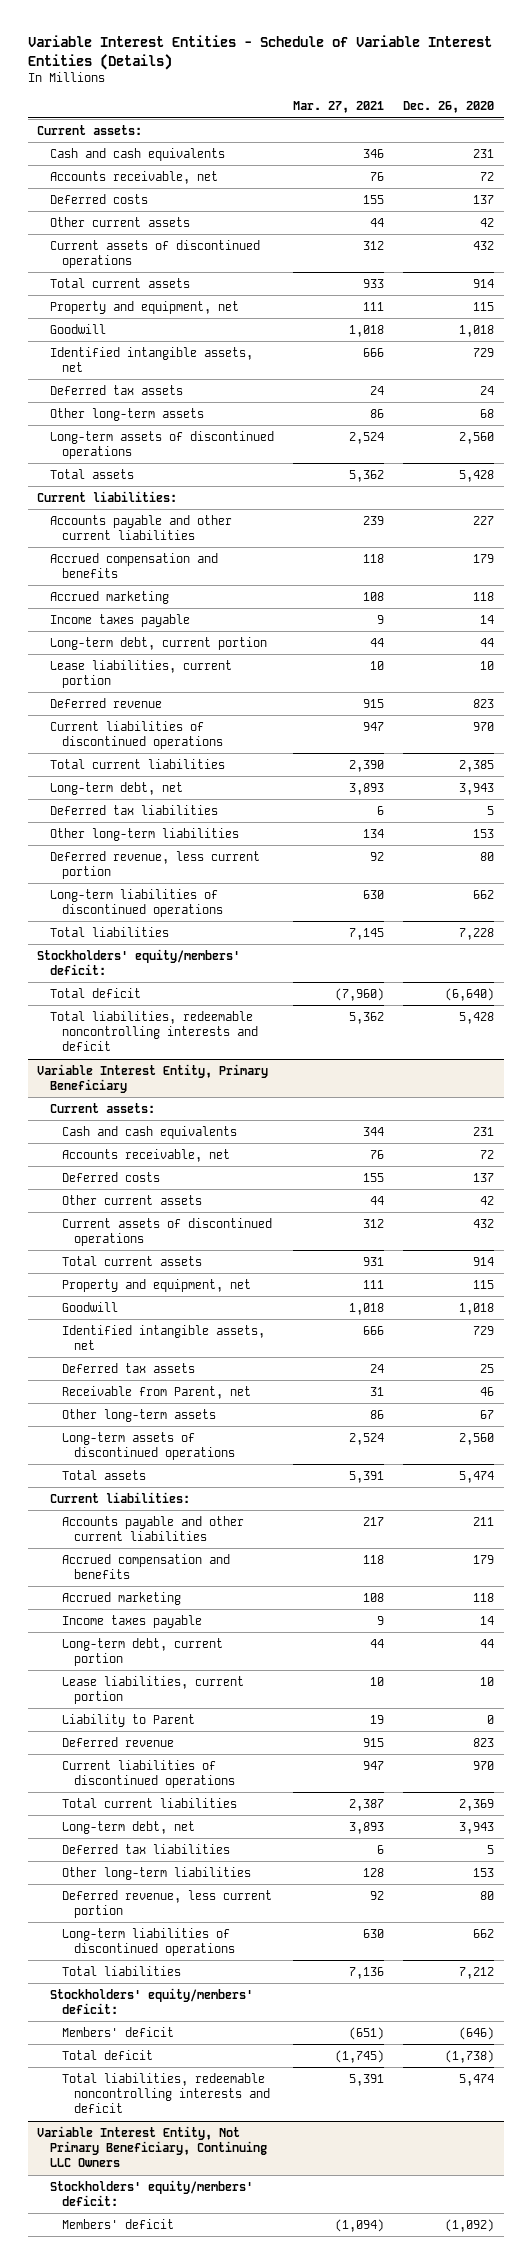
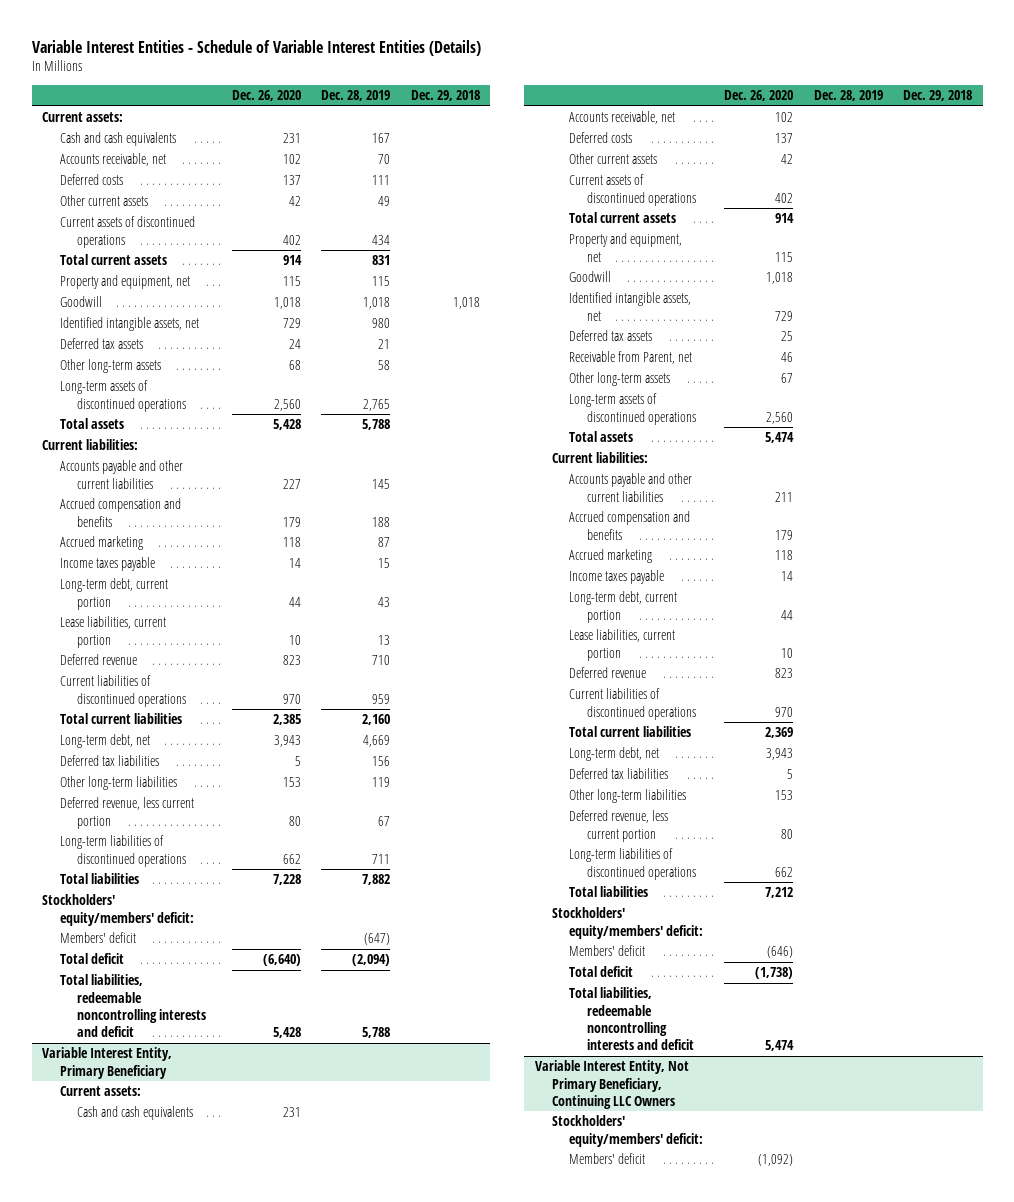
[292,101,384,114] Mar. 27, 2021 -> none
none -> [321,90,391,102] Dec. 28, 2019
none -> [410,90,480,102] Dec. 29, 2018
[480,171,495,181] 72 -> [282,154,301,165] 102
[473,240,495,250] 432 -> [282,234,301,245] 402
none -> [59,932,136,944] Members' deficit
[480,1149,495,1159] 72 -> [774,112,793,123] 102
[473,1218,495,1228] 432 -> [774,192,793,203] 402
[61,1713,195,1727] Liability to Parent -> none

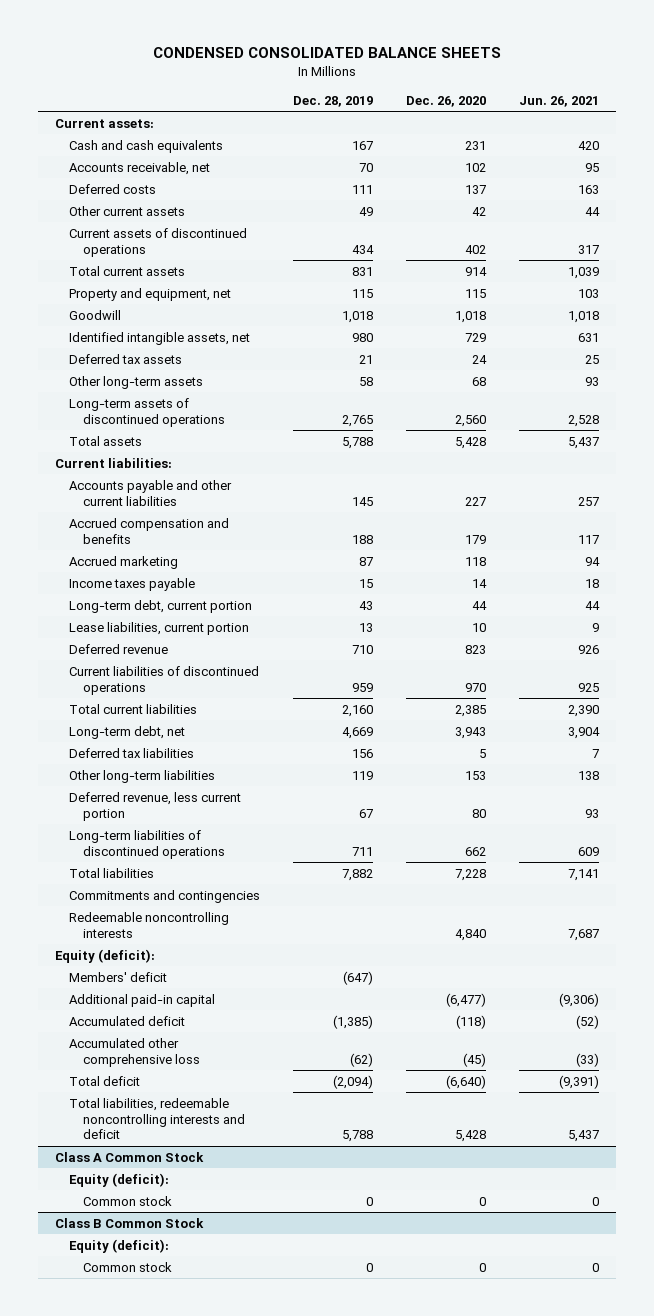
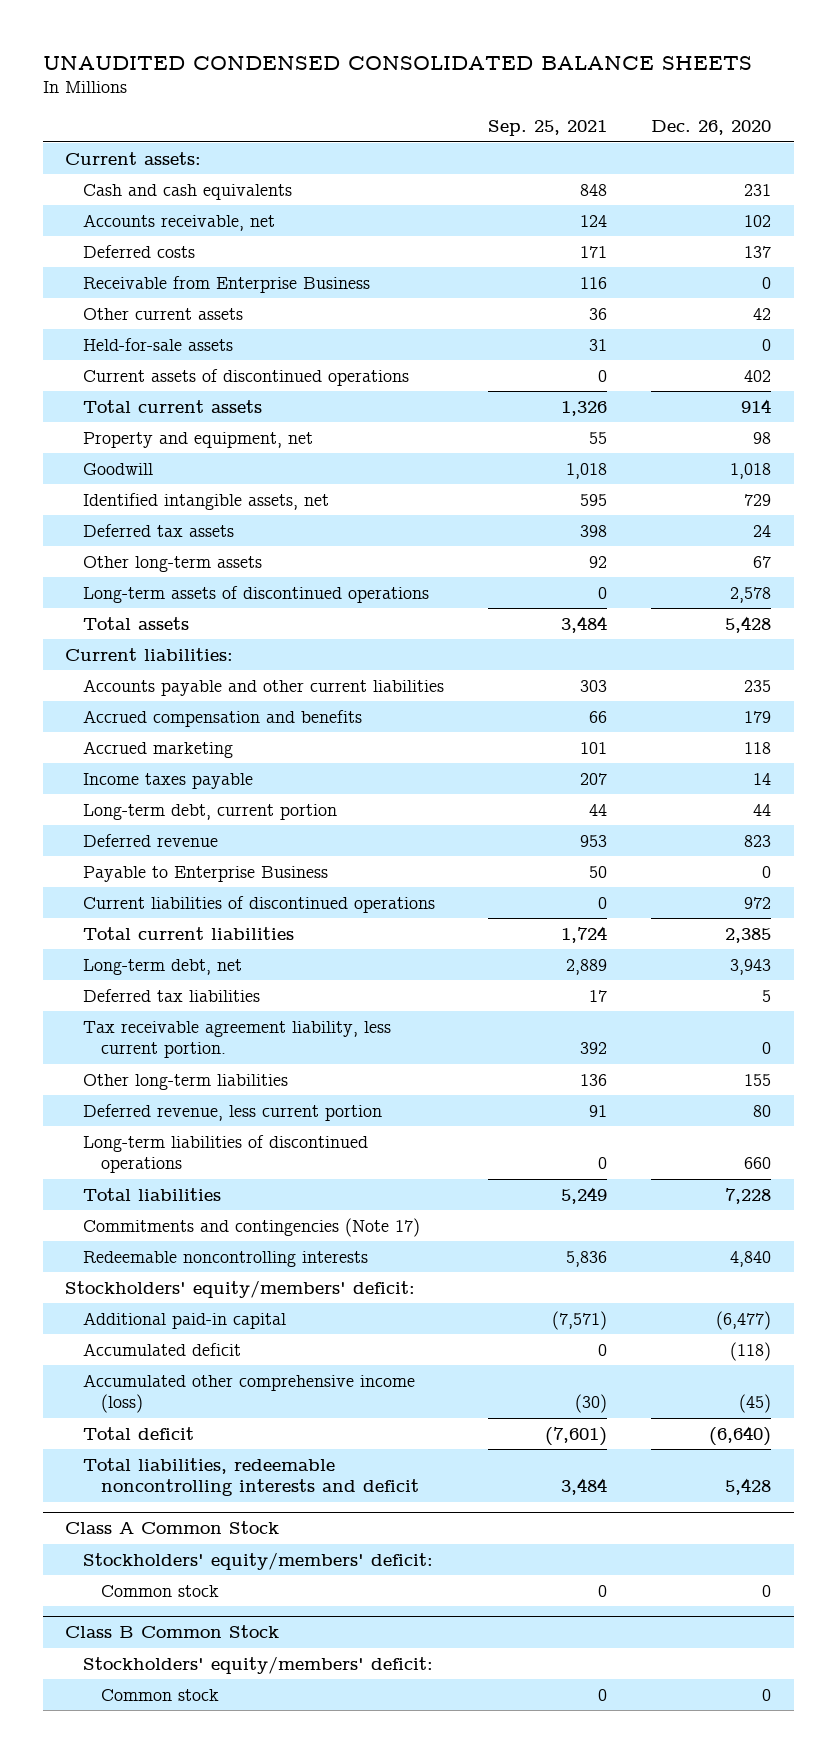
[152,47,501,59] CONDENSED CONSOLIDATED BALANCE SHEETS -> [42,55,752,70] UNAUDITED CONDENSED CONSOLIDATED BALANCE SHEETS
[292,95,373,107] Dec. 28, 2019 -> none
[519,95,600,107] Jun. 26, 2021 -> none
none -> [488,120,608,137] Sep. 25, 2021
none -> [82,275,370,293] Receivable from Enterprise Business
none -> [82,337,233,351] Held-for-sale assets
[465,288,487,298] 115 -> [753,431,772,444] 98
[472,376,487,386] 68 -> [753,555,772,568] 67
[455,414,487,427] 2,560 -> [730,586,772,603] 2,578
[465,496,487,506] 227 -> [744,679,772,692] 235
[68,621,249,635] Lease liabilities, current portion -> none
none -> [82,865,328,882] Payable to Enterprise Business
[465,682,487,692] 970 -> [744,896,772,909] 972
none -> [82,1020,391,1059] Tax receivable agreement liability, less current portion.
[465,770,487,780] 153 -> [744,1073,772,1086] 155
[465,846,487,856] 662 -> [744,1157,772,1170] 660
[68,889,260,903] Commitments and contingencies -> [82,1217,420,1237] Commitments and contingencies (Note 17)
[68,971,167,982] Members' deficit -> none
[54,948,155,963] Equity (deficit): -> [64,1279,415,1298] Stockholders' equity/members' deficit:
[68,1037,200,1067] Accumulated other comprehensive loss -> [82,1373,415,1414] Accumulated other comprehensive income (loss)
[68,1172,169,1187] Equity (deficit): -> [82,1551,433,1570] Stockholders' equity/members' deficit:
[68,1238,169,1253] Equity (deficit): -> [82,1655,433,1674] Stockholders' equity/members' deficit:

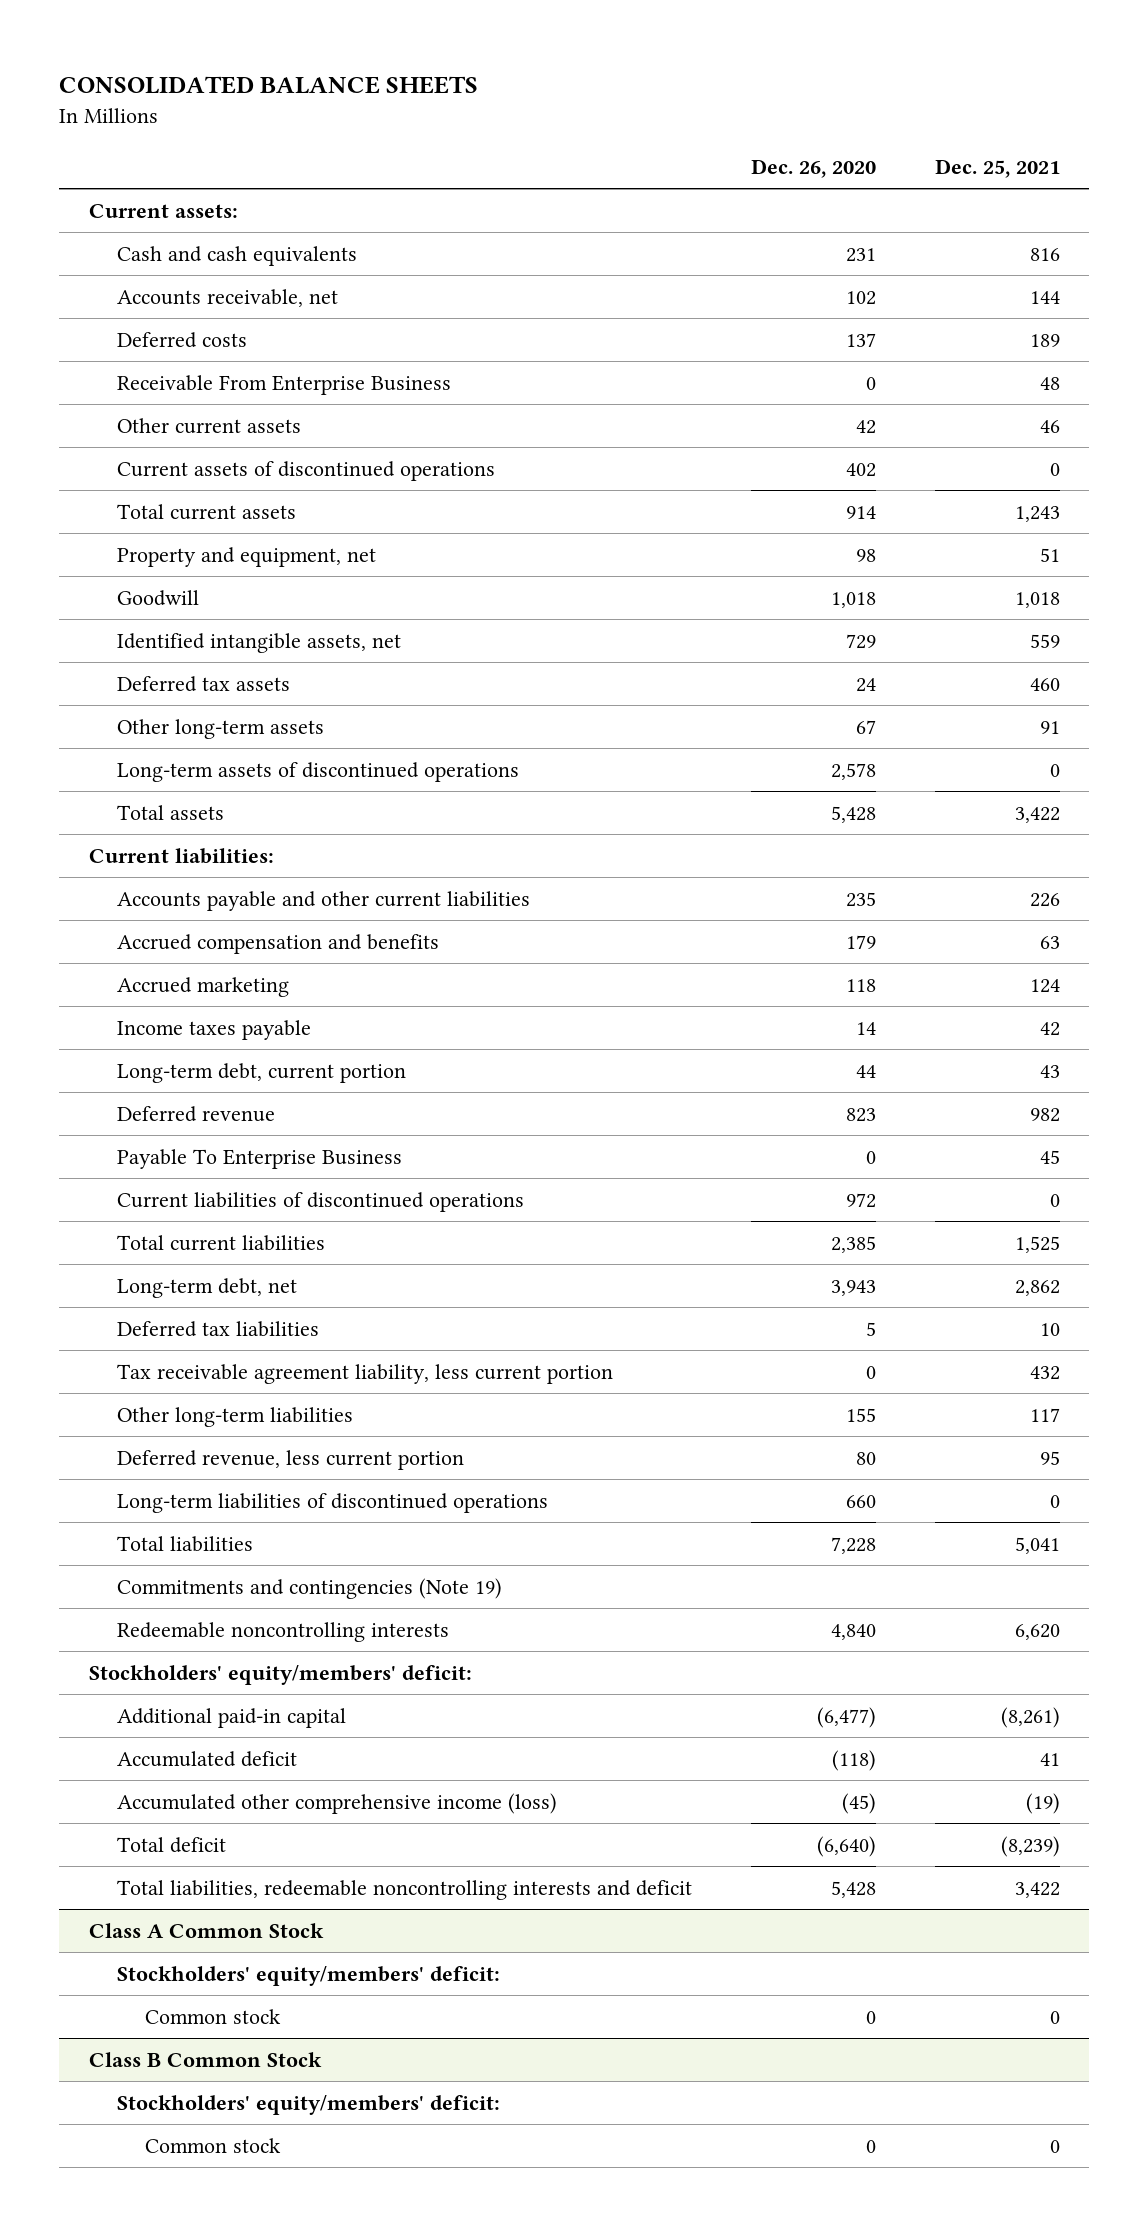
[42,55,752,70] UNAUDITED CONDENSED CONSOLIDATED BALANCE SHEETS -> [59,76,479,95] CONSOLIDATED BALANCE SHEETS
[488,120,608,137] Sep. 25, 2021 -> none
none -> [934,158,1060,178] Dec. 25, 2021
[82,275,370,293] Receivable from Enterprise Business -> [116,374,451,395] Receivable From Enterprise Business
[82,337,233,351] Held-for-sale assets -> none
[82,865,328,882] Payable to Enterprise Business -> [116,1148,402,1169] Payable To Enterprise Business
[82,1020,391,1059] Tax receivable agreement liability, less current portion. -> [116,1363,613,1384] Tax receivable agreement liability, less current portion
[82,1217,420,1237] Commitments and contingencies (Note 17) -> [116,1577,502,1599] Commitments and contingencies (Note 19)

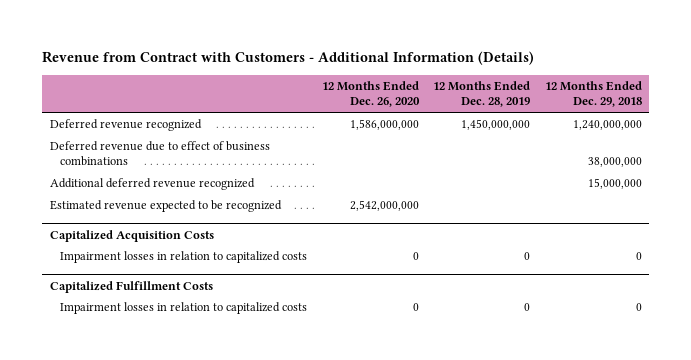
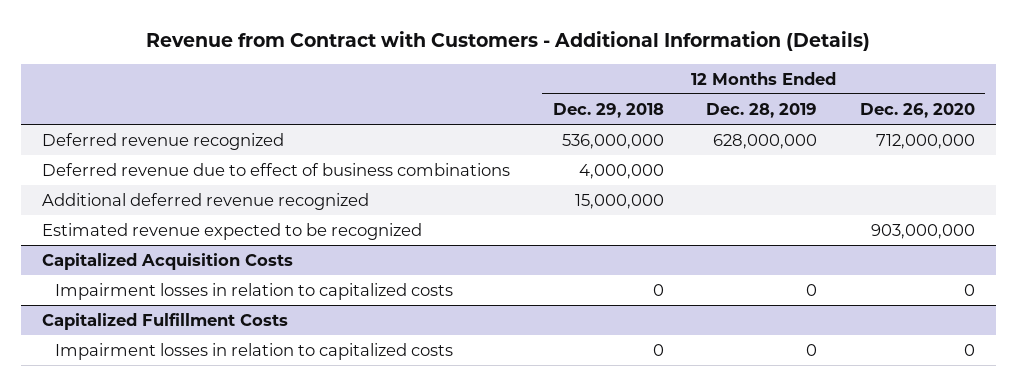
[349,118,419,130] 1,586,000,000 -> [875,134,975,150] 712,000,000
[461,118,531,130] 1,450,000,000 -> [713,134,818,150] 628,000,000
[572,119,642,130] 1,240,000,000 -> [561,134,664,150] 536,000,000
[587,157,642,168] 38,000,000 -> [578,164,664,180] 4,000,000
[349,199,419,211] 2,542,000,000 -> [870,224,975,240] 903,000,000

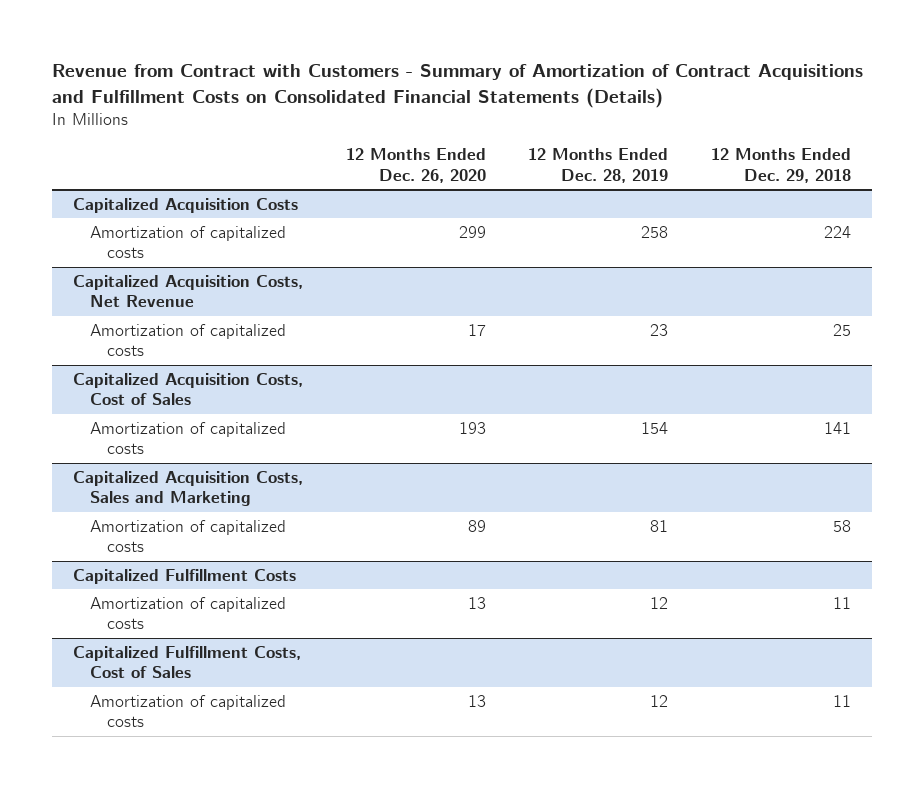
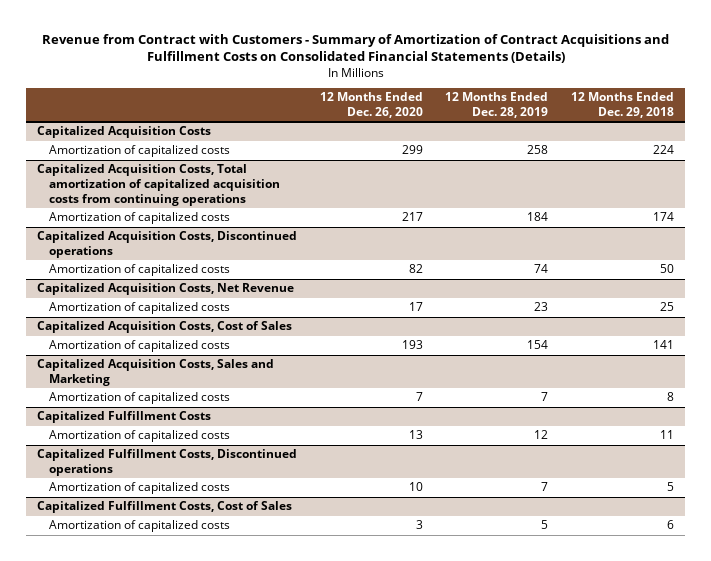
none -> [37,164,280,206] Capitalized Acquisition Costs, Total amortization of capitalized acquisition costs from continuing operations
none -> [48,212,230,225] Amortization of capitalized costs
none -> [37,231,298,258] Capitalized Acquisition Costs, Discontinued operations
none -> [48,264,230,277] Amortization of capitalized costs
[467,519,486,532] 89 -> [415,392,423,402] 7
[650,519,669,532] 81 -> [541,392,549,402] 7
[833,519,852,532] 58 -> [667,392,675,402] 8
none -> [37,449,298,476] Capitalized Fulfillment Costs, Discontinued operations
none -> [48,482,230,495] Amortization of capitalized costs
[467,694,486,707] 13 -> [415,520,423,530] 3
[650,694,669,707] 12 -> [541,520,549,530] 5
[833,694,852,707] 11 -> [667,520,675,530] 6

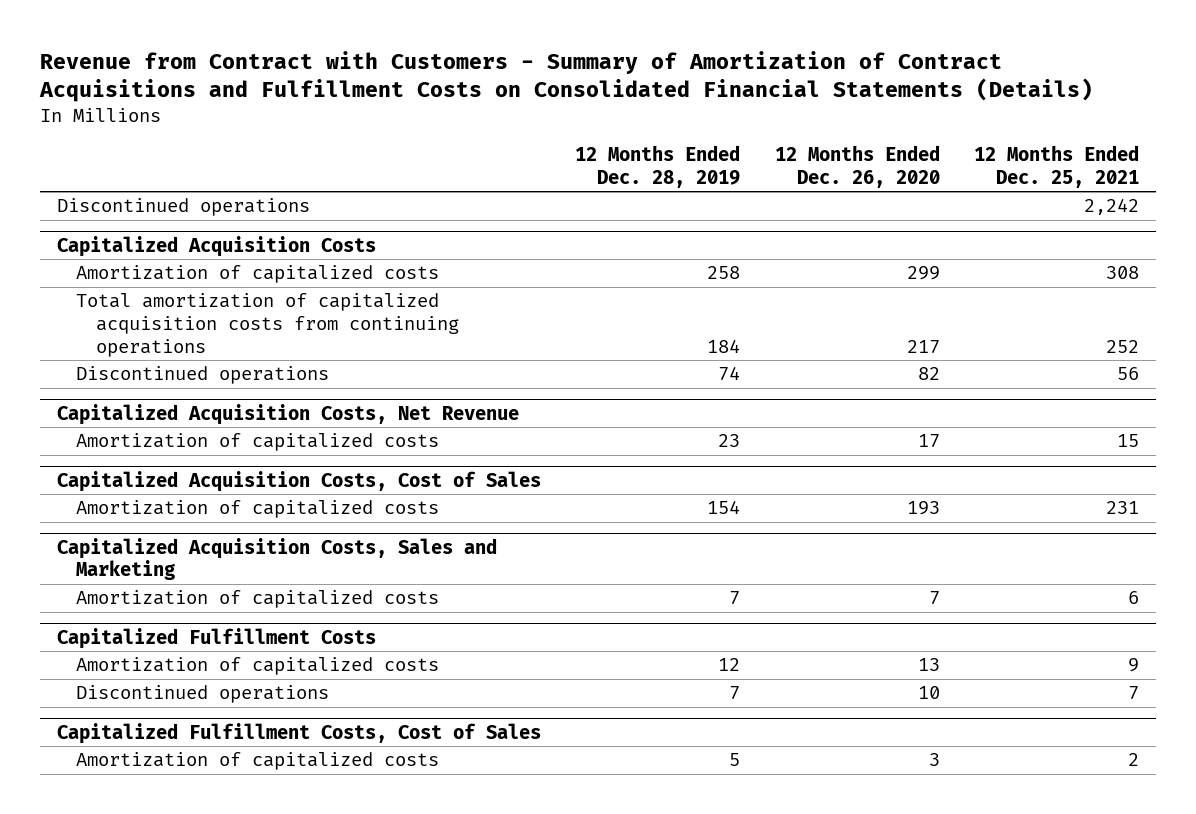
[571,92,675,119] 12 Months Ended Dec. 29, 2018 -> none
none -> [973,145,1139,188] 12 Months Ended Dec. 25, 2021
none -> [57,198,311,217] Discontinued operations
[37,164,280,206] Capitalized Acquisition Costs, Total amortization of capitalized acquisition costs from continuing operations -> none
[37,231,298,258] Capitalized Acquisition Costs, Discontinued operations -> none
[48,212,230,225] Amortization of capitalized costs -> [76,293,459,357] Total amortization of capitalized acquisition costs from continuing operations
[48,264,230,277] Amortization of capitalized costs -> [76,366,330,385] Discontinued operations
[37,449,298,476] Capitalized Fulfillment Costs, Discontinued operations -> none
[48,482,230,495] Amortization of capitalized costs -> none
none -> [76,685,330,704] Discontinued operations

